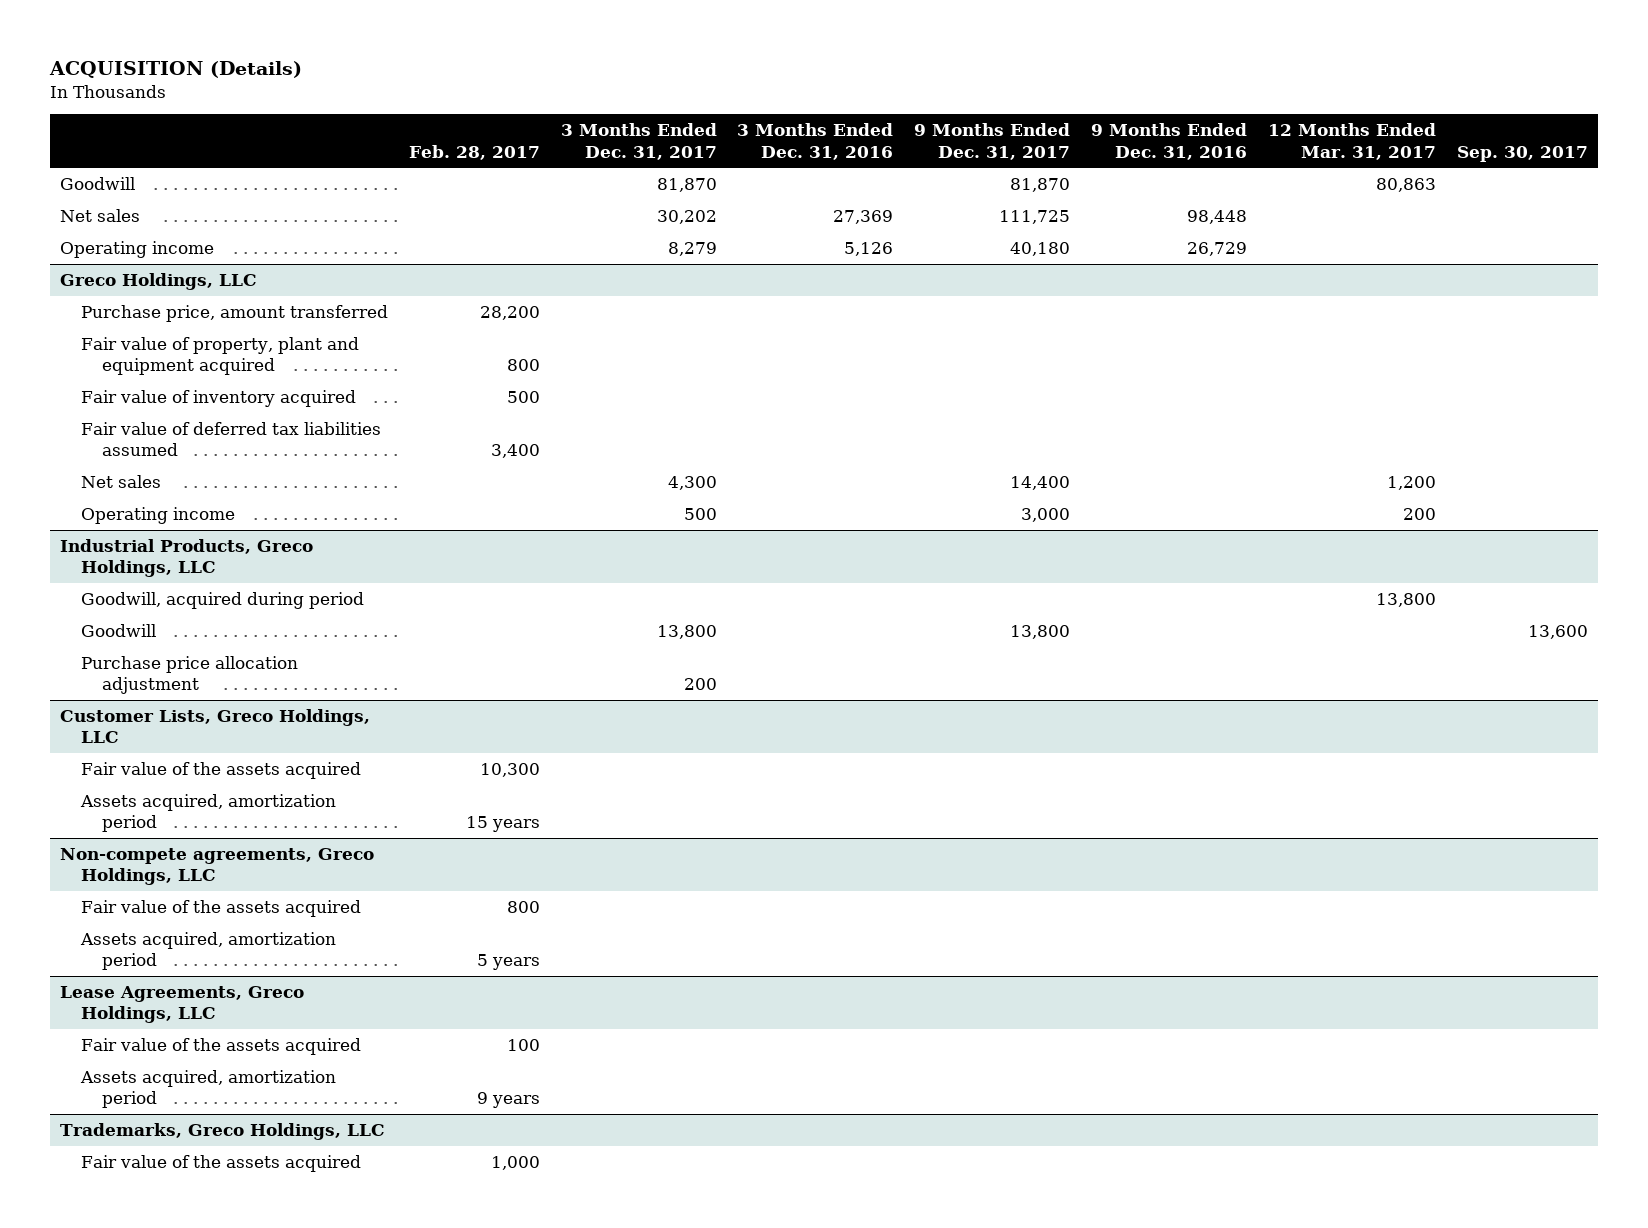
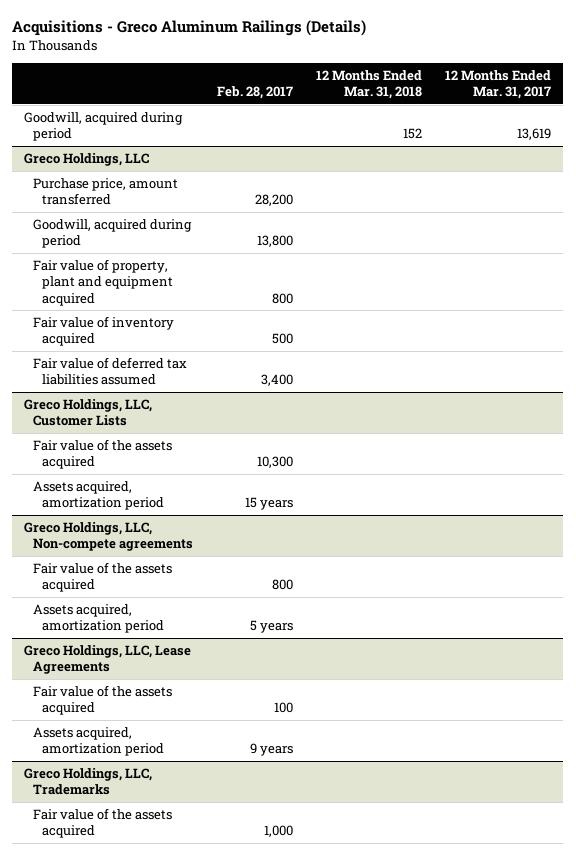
[48,61,302,79] ACQUISITION (Details) -> [12,20,367,37] Acquisitions - Greco Aluminum Railings (Details)
[560,123,717,160] 3 Months Ended Dec. 31, 2017 -> none
[737,123,894,160] 3 Months Ended Dec. 31, 2016 -> none
[914,123,1071,160] 9 Months Ended Dec. 31, 2017 -> none
[1091,123,1248,160] 9 Months Ended Dec. 31, 2016 -> none
[1456,145,1588,162] Sep. 30, 2017 -> none
none -> [316,69,423,100] 12 Months Ended Mar. 31, 2018
[60,176,136,190] Goodwill -> none
[60,208,141,222] Net sales -> none
[60,240,215,258] Operating income -> none
none -> [24,111,184,142] Goodwill, acquired during period
none -> [33,218,193,249] Goodwill, acquired during period
[80,474,161,488] Net sales -> none
[80,506,235,524] Operating income -> none
[60,538,314,578] Industrial Products, Greco Holdings, LLC -> none
[80,591,364,609] Goodwill, acquired during period -> none
[80,623,156,637] Goodwill -> none
[80,655,298,695] Purchase price allocation adjustment -> none
[60,708,371,744] Customer Lists, Greco Holdings, LLC -> [24,398,153,427] Greco Holdings, LLC, Customer Lists
[60,847,375,886] Non-compete agreements, Greco Holdings, LLC -> [24,521,194,552] Greco Holdings, LLC, Non-compete agreements
[60,985,305,1024] Lease Agreements, Greco Holdings, LLC -> [24,644,192,675] Greco Holdings, LLC, Lease Agreements
[60,1122,386,1140] Trademarks, Greco Holdings, LLC -> [24,767,153,796] Greco Holdings, LLC, Trademarks

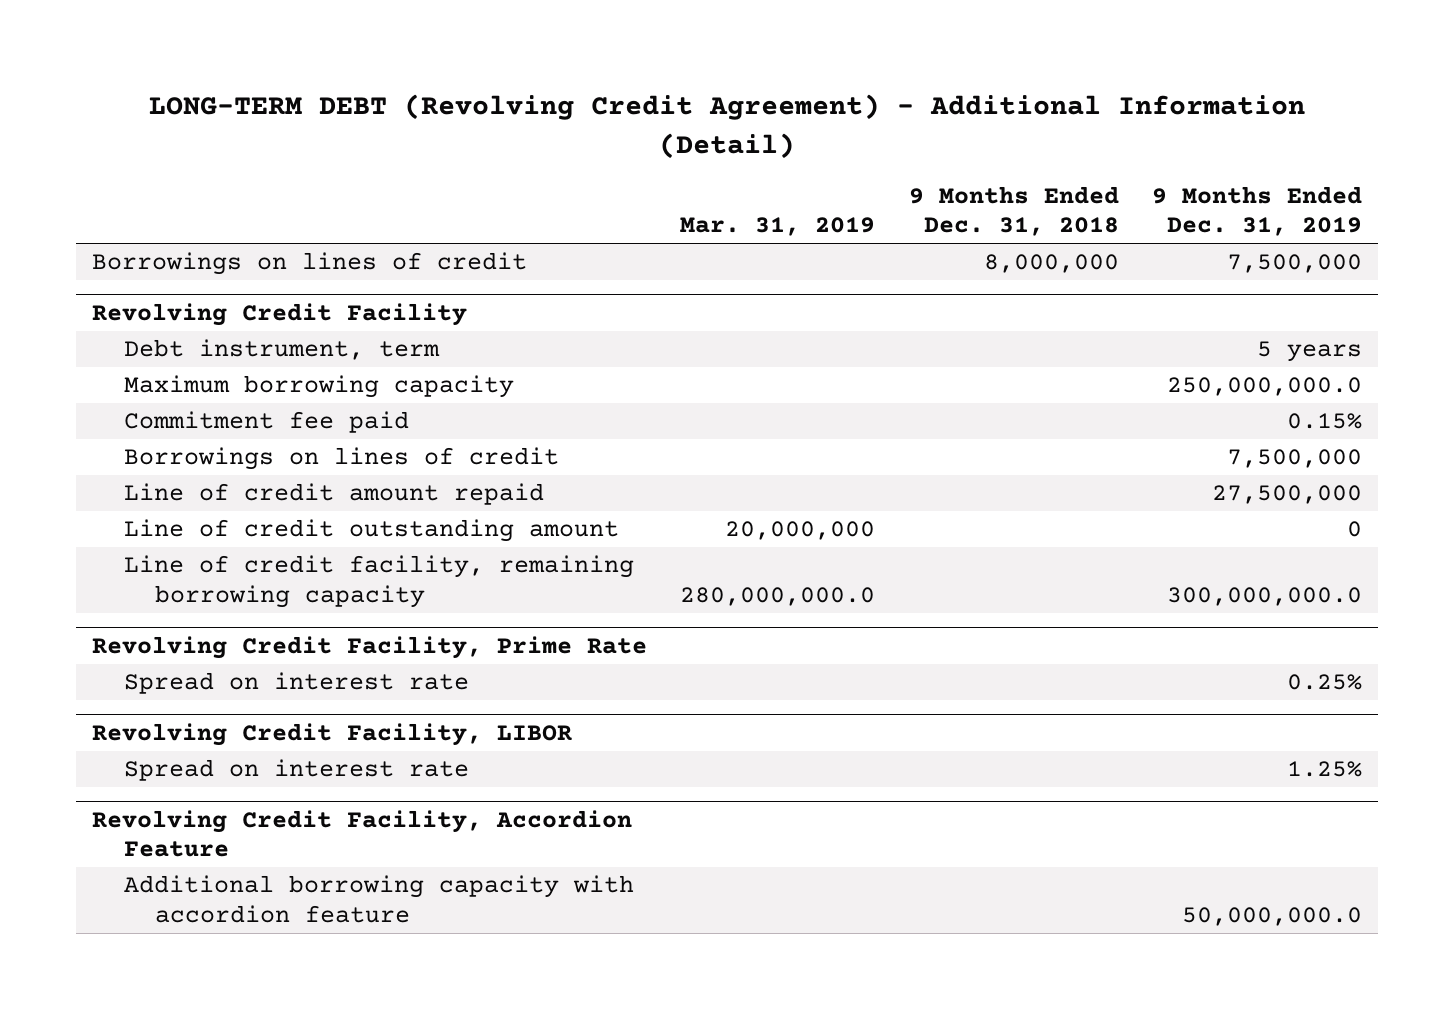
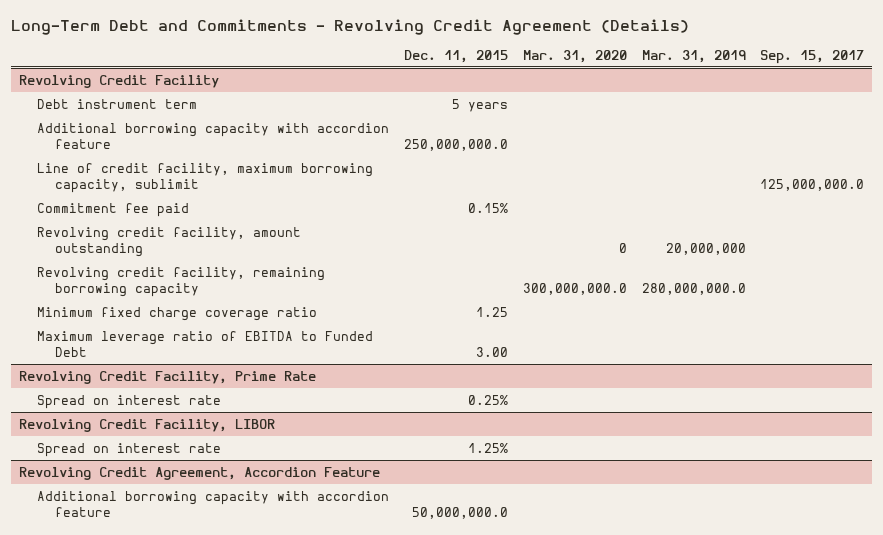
[148,94,1305,159] LONG-TERM DEBT (Revolving Credit Agreement) - Additional Information (Detail) -> [11,18,690,35] Long-Term Debt and Commitments - Revolving Credit Agreement (Details)
[908,185,1119,237] 9 Months Ended Dec. 31, 2018 -> none
[1151,185,1362,237] 9 Months Ended Dec. 31, 2019 -> none
none -> [403,49,508,63] Dec. 11, 2015
none -> [522,49,627,63] Mar. 31, 2020
none -> [760,49,865,64] Sep. 15, 2017
[92,252,528,276] Borrowings on lines of credit -> none
[123,339,440,361] Debt instrument, term -> [36,98,197,109] Debt instrument term
[123,375,514,399] Maximum borrowing capacity -> [36,122,389,149] Additional borrowing capacity with accordion feature
none -> [36,162,373,193] Line of credit facility, maximum borrowing capacity, sublimit
[123,447,559,471] Borrowings on lines of credit -> none
[123,483,544,506] Line of credit amount repaid -> none
[123,519,619,543] Line of credit outstanding amount -> [36,226,301,257] Revolving credit facility, amount outstanding
[123,555,634,608] Line of credit facility, remaining borrowing capacity -> [36,266,325,297] Revolving credit facility, remaining borrowing capacity
none -> [36,306,317,321] Minimum fixed charge coverage ratio
none -> [36,330,373,357] Maximum leverage ratio of EBITDA to Funded Debt
[92,809,633,858] Revolving Credit Facility, Accordion Feature -> [18,466,380,480] Revolving Credit Agreement, Accordion Feature

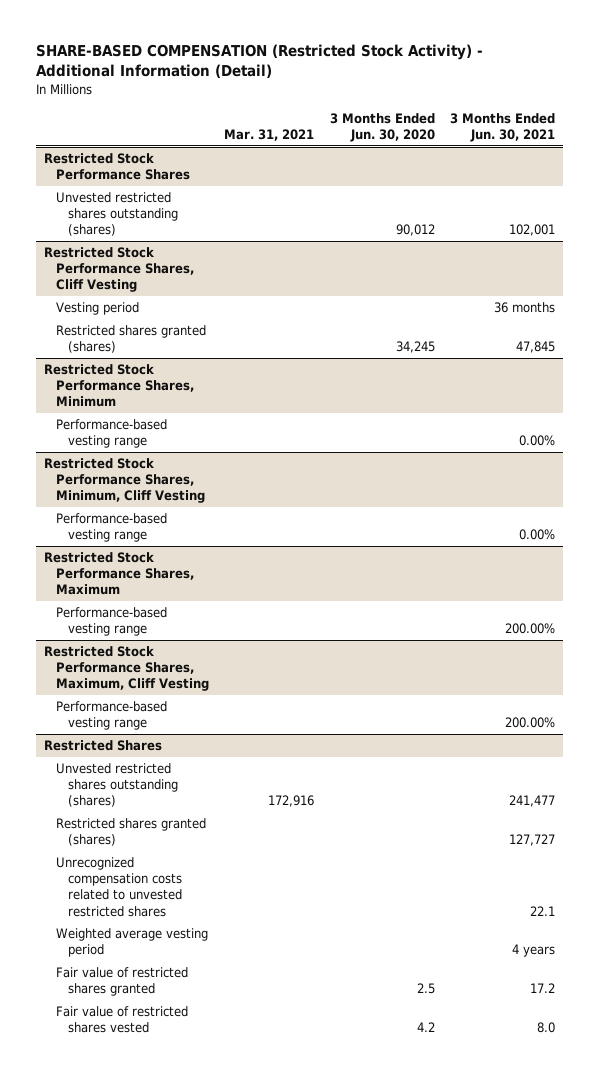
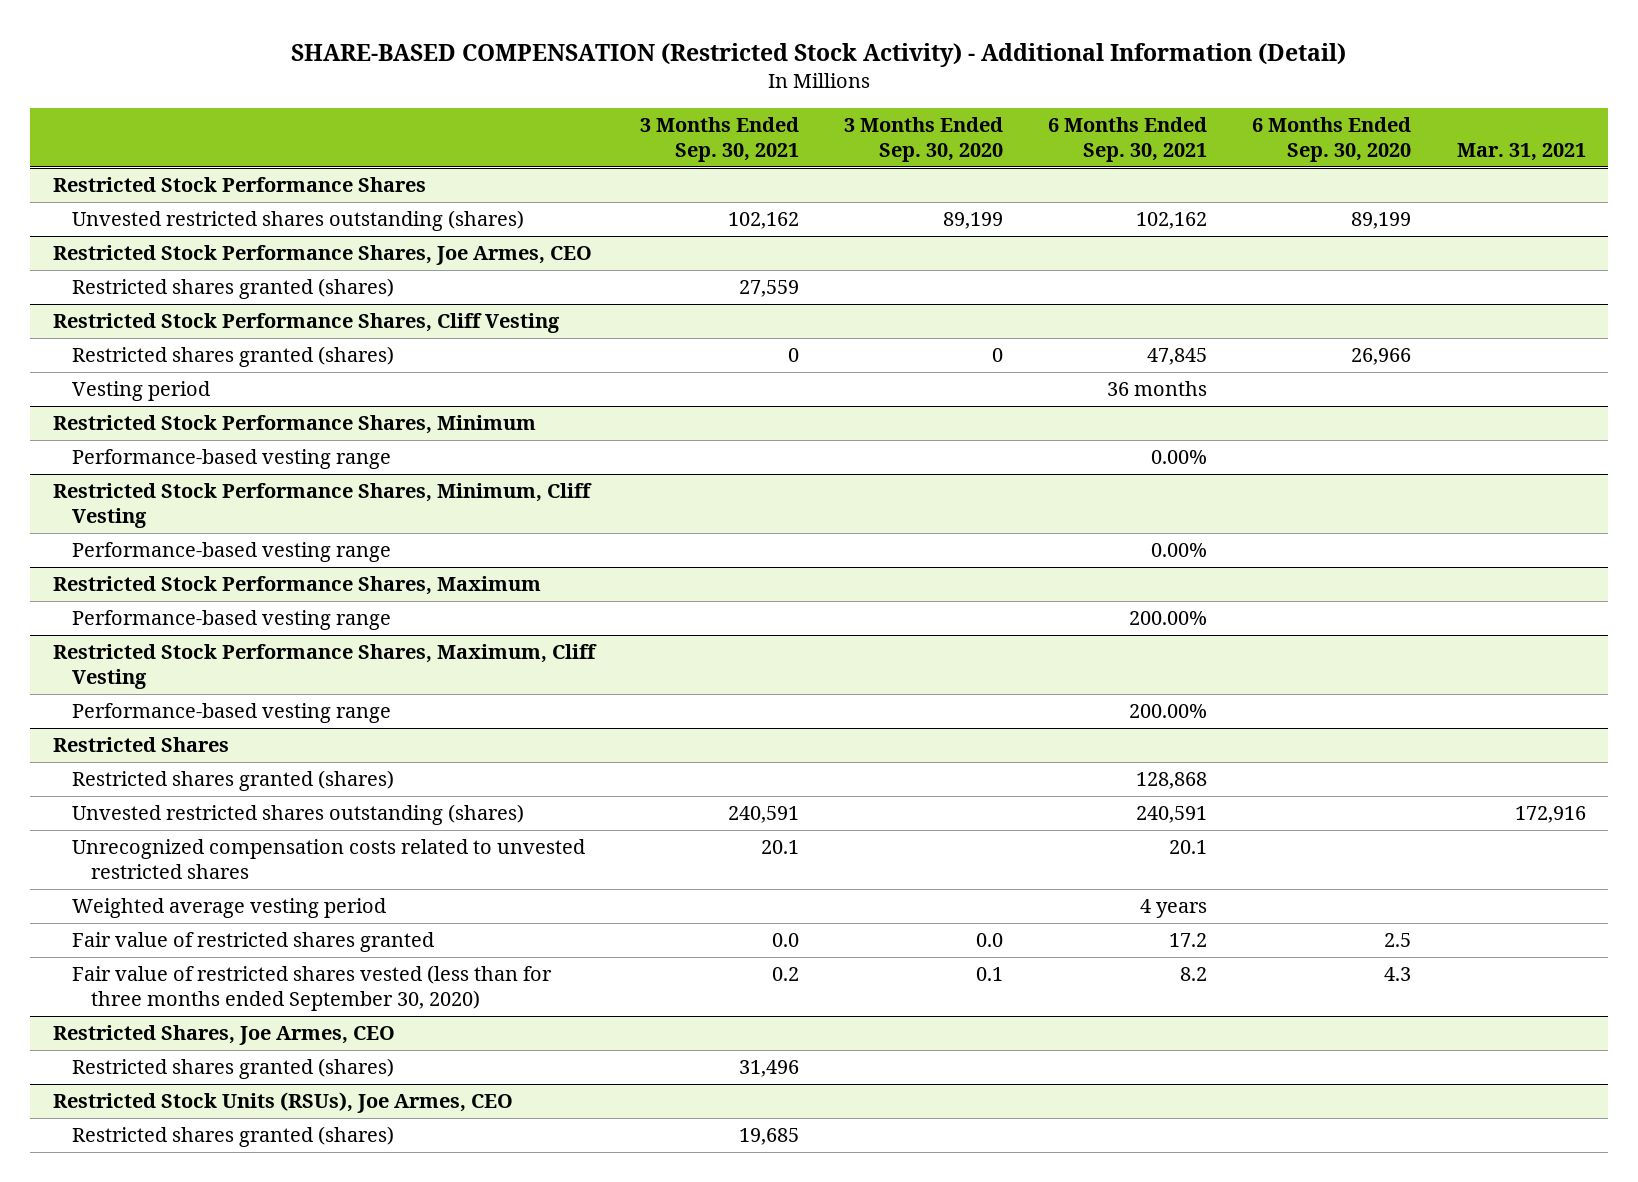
[329,113,435,143] 3 Months Ended Jun. 30, 2020 -> none
[450,113,556,143] 3 Months Ended Jun. 30, 2021 -> none
none -> [639,116,799,163] 3 Months Ended Sep. 30, 2021
none -> [844,116,1004,163] 3 Months Ended Sep. 30, 2020
none -> [1048,116,1208,163] 6 Months Ended Sep. 30, 2021
none -> [1252,116,1412,163] 6 Months Ended Sep. 30, 2020
none -> [52,245,592,266] Restricted Stock Performance Shares, Joe Armes, CEO
none -> [71,278,394,300] Restricted shares granted (shares)
[56,302,140,316] Vesting period -> [71,381,210,402] Vesting period
[56,763,179,808] Unvested restricted shares outstanding (shares) -> [71,804,524,826] Unvested restricted shares outstanding (shares)
[56,1006,189,1034] Fair value of restricted shares vested -> [71,965,552,1012] Fair value of restricted shares vested (less than for three months ended September 30, 2020)
none -> [52,1025,395,1046] Restricted Shares, Joe Armes, CEO
none -> [71,1058,394,1080] Restricted shares granted (shares)
none -> [52,1092,513,1114] Restricted Stock Units (RSUs), Joe Armes, CEO
none -> [71,1126,394,1148] Restricted shares granted (shares)

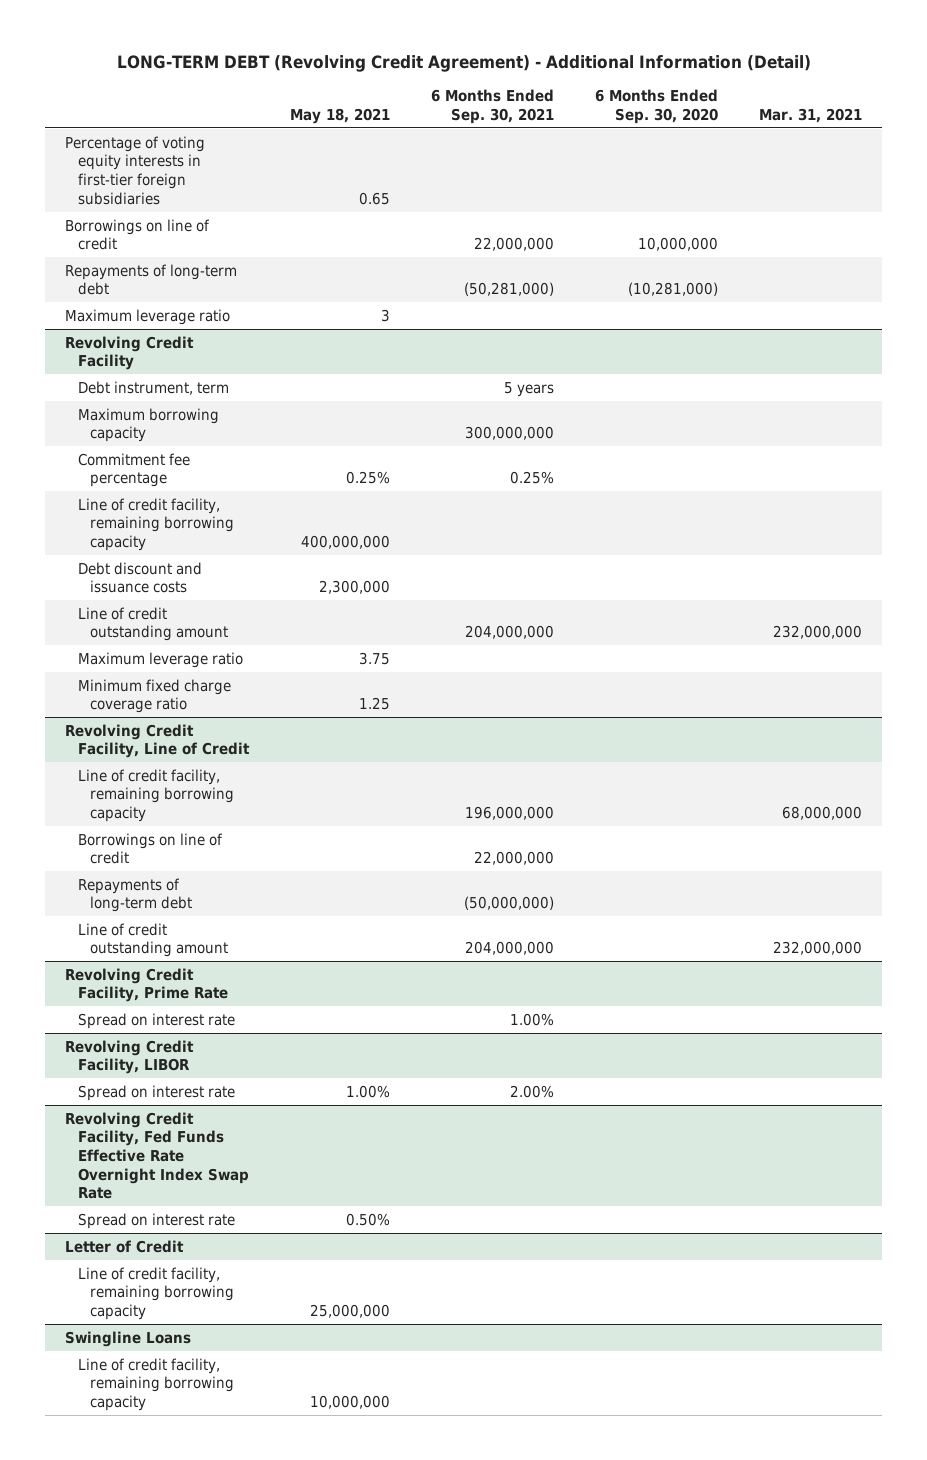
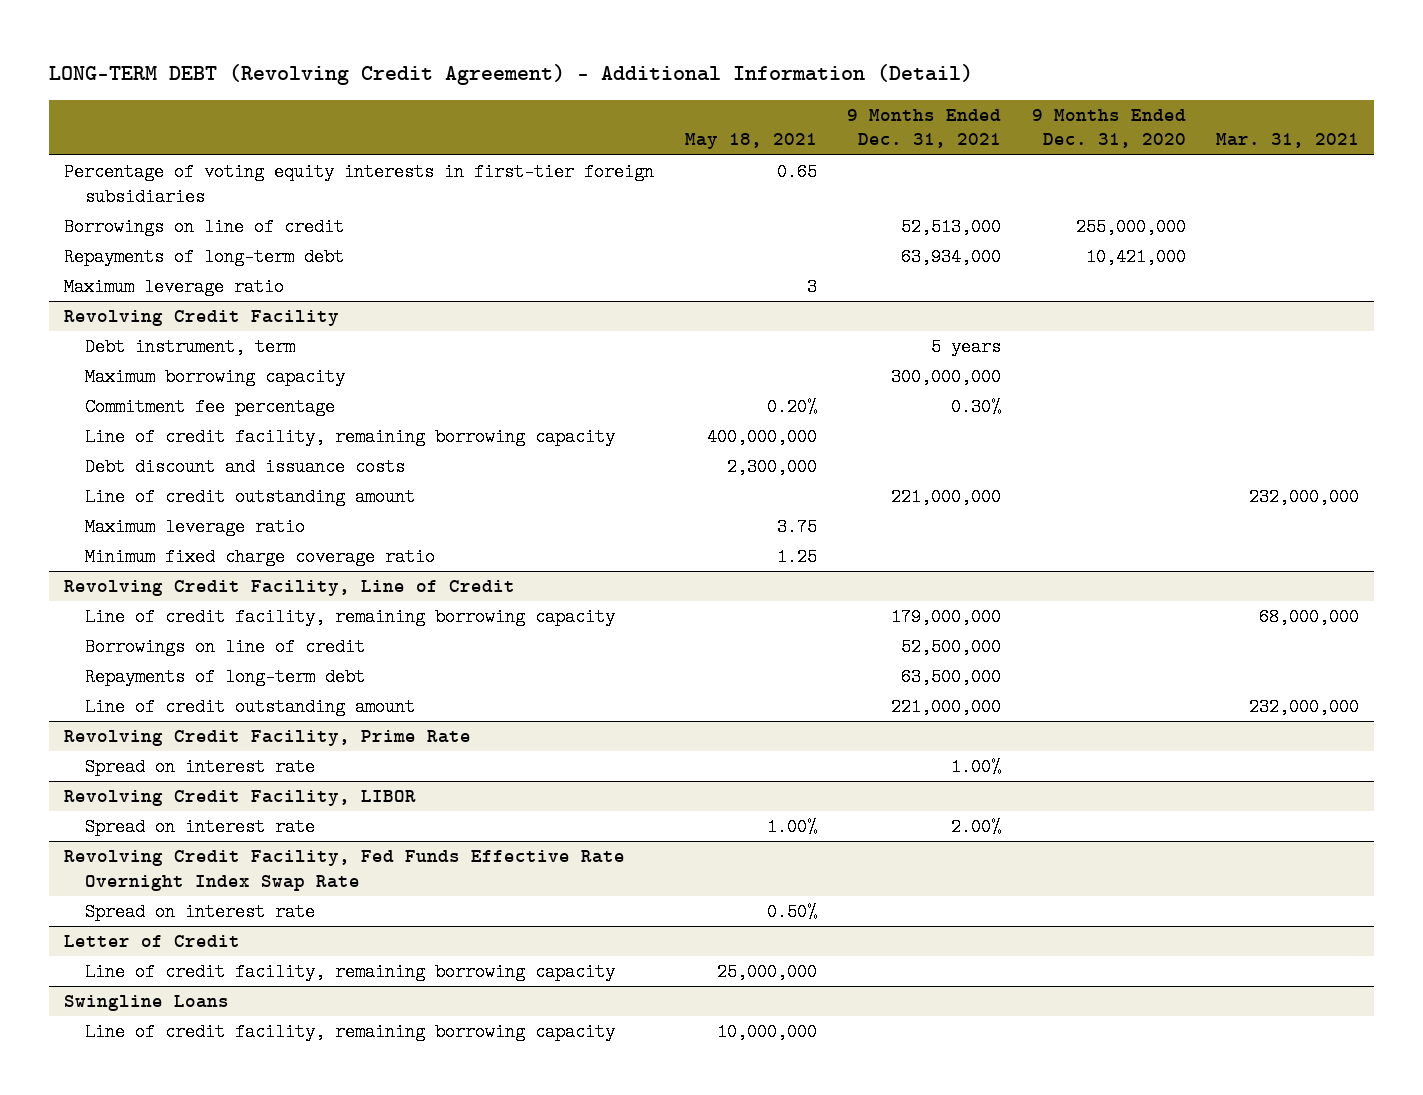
[430,89,554,124] 6 Months Ended Sep. 30, 2021 -> none
[594,89,718,124] 6 Months Ended Sep. 30, 2020 -> none
none -> [847,108,1002,149] 9 Months Ended Dec. 31, 2021
none -> [1031,108,1186,149] 9 Months Ended Dec. 31, 2020
[345,471,390,485] 0.25% -> [766,398,817,417] 0.20%

